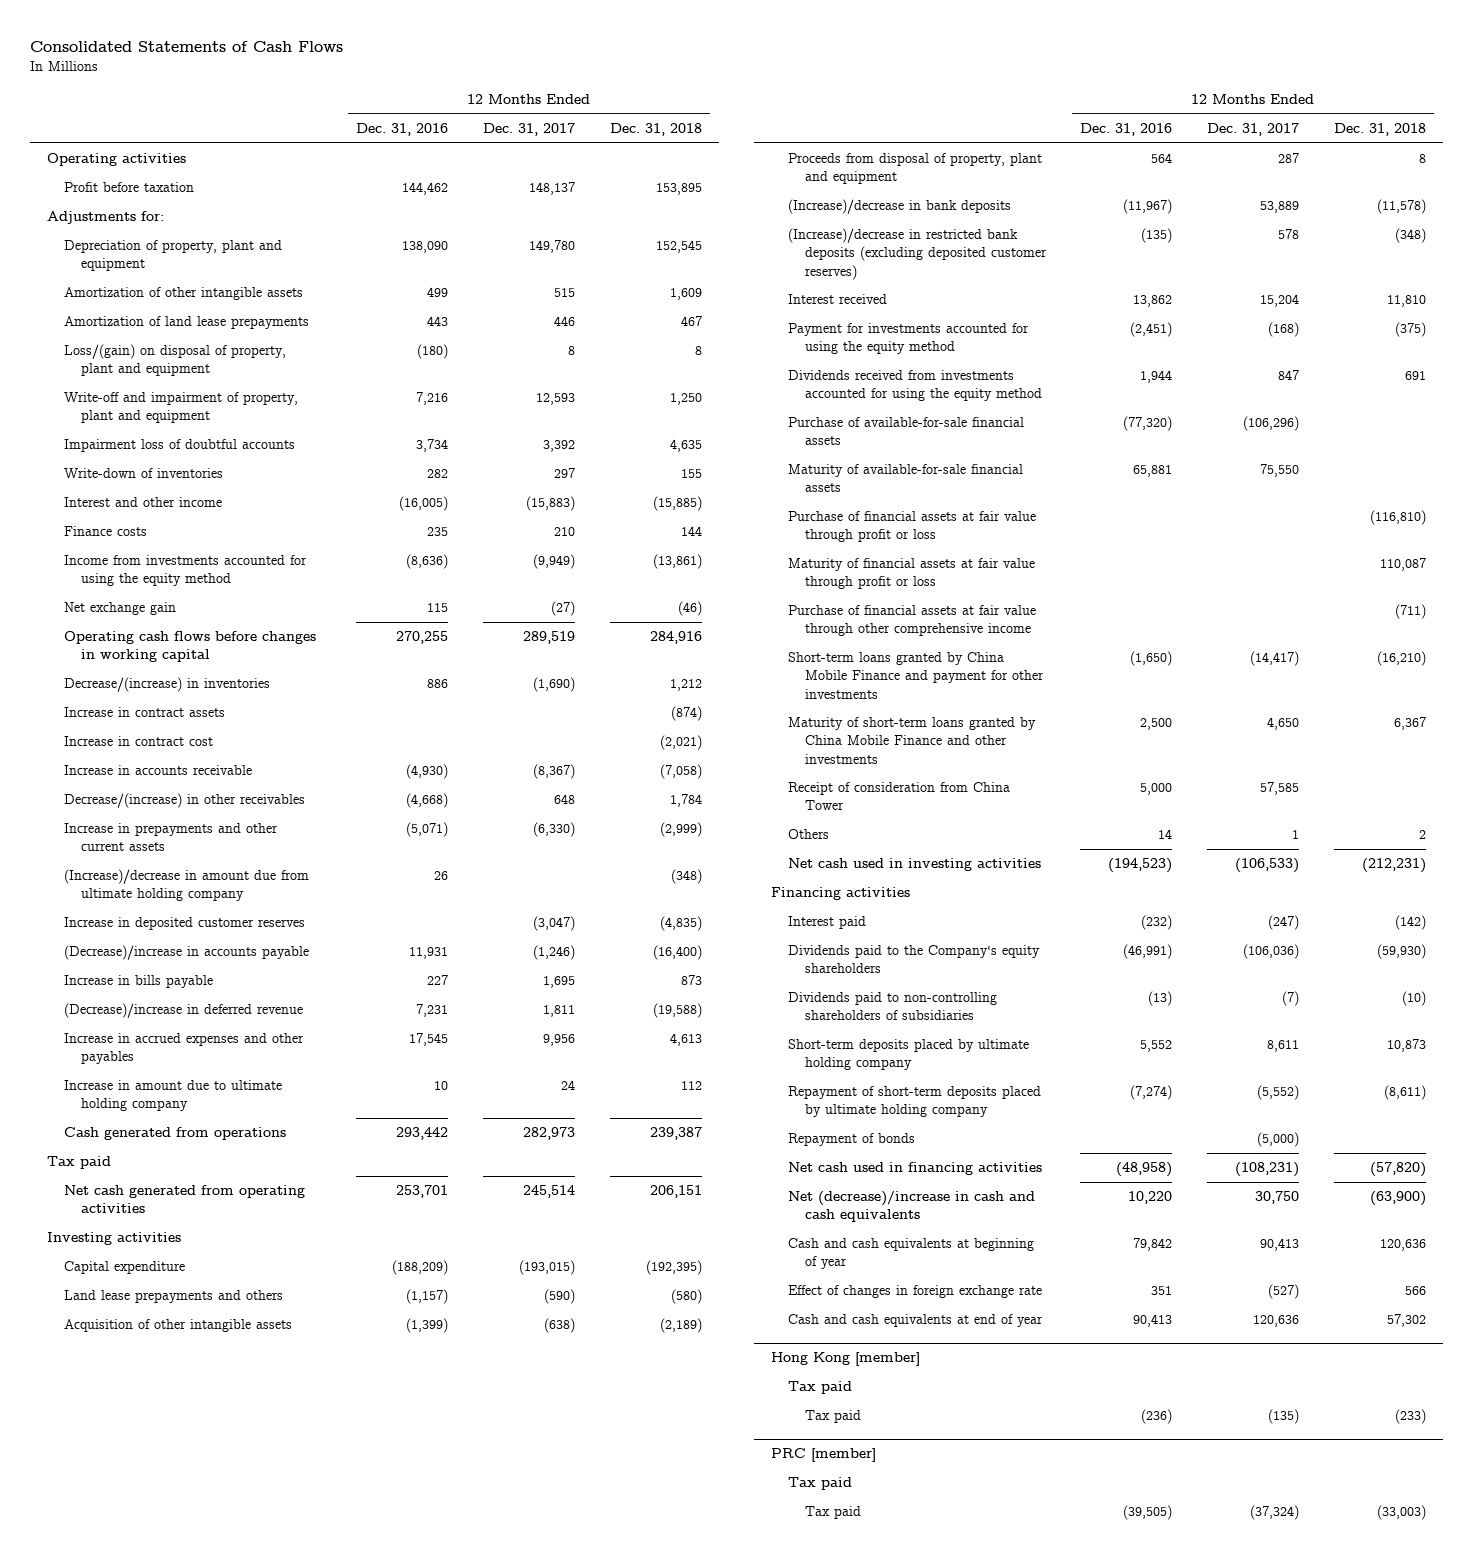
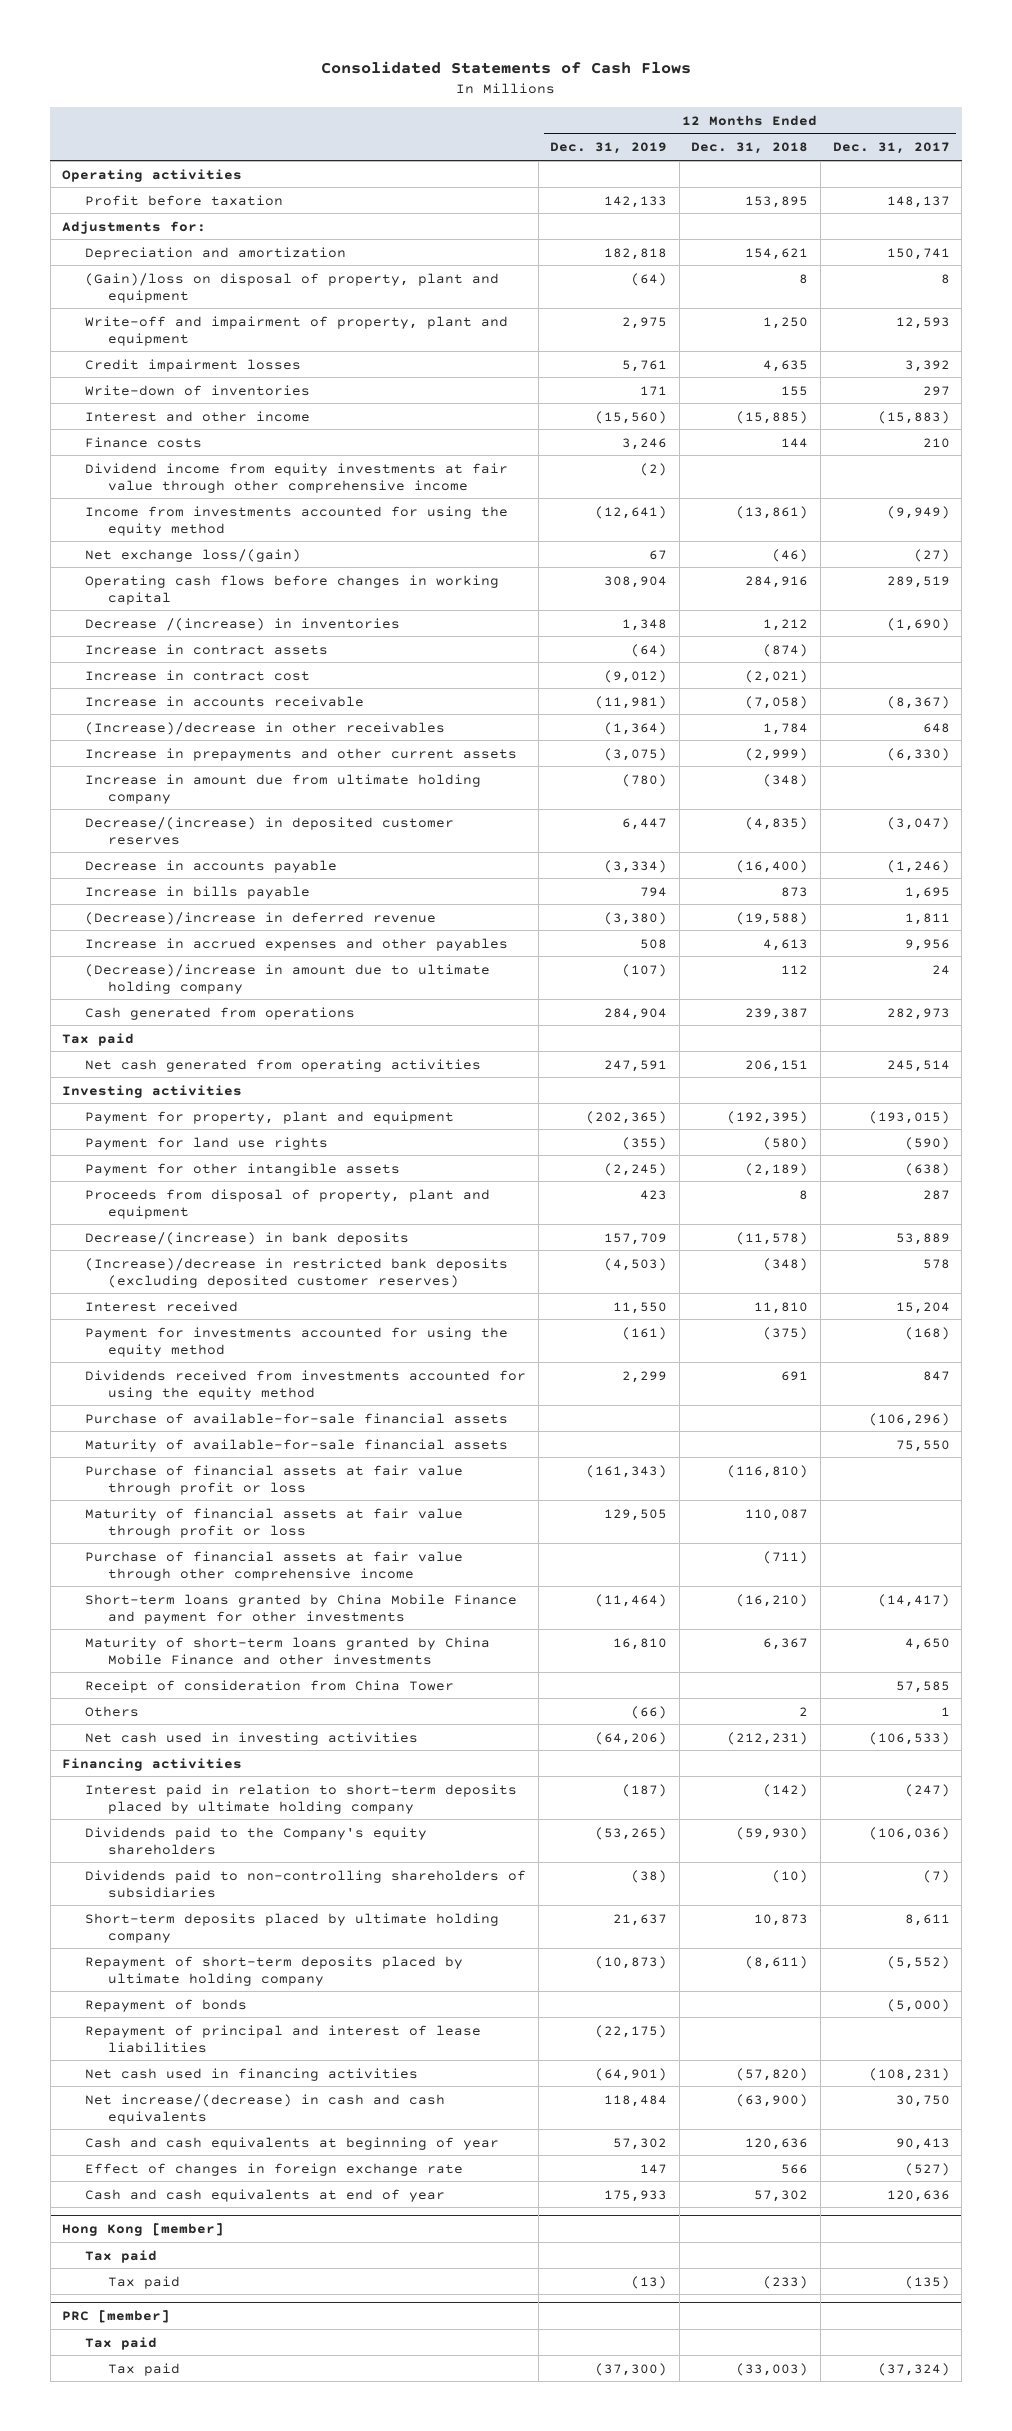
[356,123,449,137] Dec. 31, 2016 -> none
none -> [550,142,668,155] Dec. 31, 2019
[64,240,283,272] Depreciation of property, plant and equipment -> none
[64,287,304,301] Amortization of other intangible assets -> none
[64,316,310,330] Amortization of land lease prepayments -> none
none -> [84,246,346,260] Depreciation and amortization
[64,344,287,377] Loss/(gain) on disposal of property, plant and equipment -> [84,272,499,303] (Gain)/loss on disposal of property, plant and equipment
[64,439,296,453] Impairment loss of doubtful accounts -> [84,358,301,372] Credit impairment losses
none -> [84,462,508,493] Dividend income from equity investments at fair value through other comprehensive income
[64,602,177,616] Net exchange gain -> [84,548,301,562] Net exchange loss/(gain)
[64,677,271,693] Decrease/(increase) in inventories -> [84,617,400,631] Decrease /(increase) in inventories
[64,793,306,809] Decrease/(increase) in other receivables -> [84,721,445,735] (Increase)/decrease in other receivables
[64,869,310,902] (Increase)/decrease in amount due from ultimate holding company -> [84,773,481,804] Increase in amount due from ultimate holding company
[64,917,306,931] Increase in deposited customer reserves -> [84,816,454,845] Decrease/(increase) in deposited customer reserves
[64,945,310,961] (Decrease)/increase in accounts payable -> [84,859,337,873] Decrease in accounts payable
[64,1080,283,1112] Increase in amount due to ultimate holding company -> [84,963,490,994] (Decrease)/increase in amount due to ultimate holding company
[64,1261,186,1275] Capital expenditure -> [84,1110,454,1124] Payment for property, plant and equipment
[64,1290,284,1304] Land lease prepayments and others -> [84,1136,328,1150] Payment for land use rights
[64,1319,293,1333] Acquisition of other intangible assets -> [84,1162,400,1176] Payment for other intangible assets
[788,199,1012,215] (Increase)/decrease in bank deposits -> [84,1231,409,1245] Decrease/(increase) in bank deposits
[788,916,867,930] Interest paid -> [84,1783,517,1814] Interest paid in relation to short-term deposits placed by ultimate holding company
none -> [84,2024,481,2053] Repayment of principal and interest of lease liabilities
[788,1191,1036,1223] Net (decrease)/increase in cash and cash equivalents -> [84,2093,445,2124] Net increase/(decrease) in cash and cash equivalents

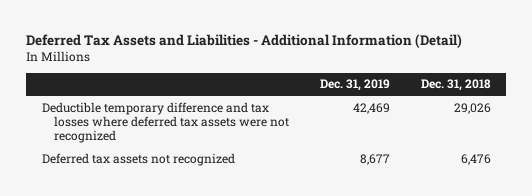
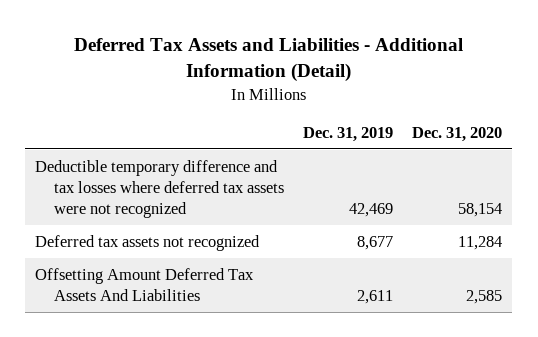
[420,79,491,92] Dec. 31, 2018 -> none
none -> [412,126,503,142] Dec. 31, 2020
none -> [35,267,255,301] Offsetting Amount Deferred Tax Assets And Liabilities

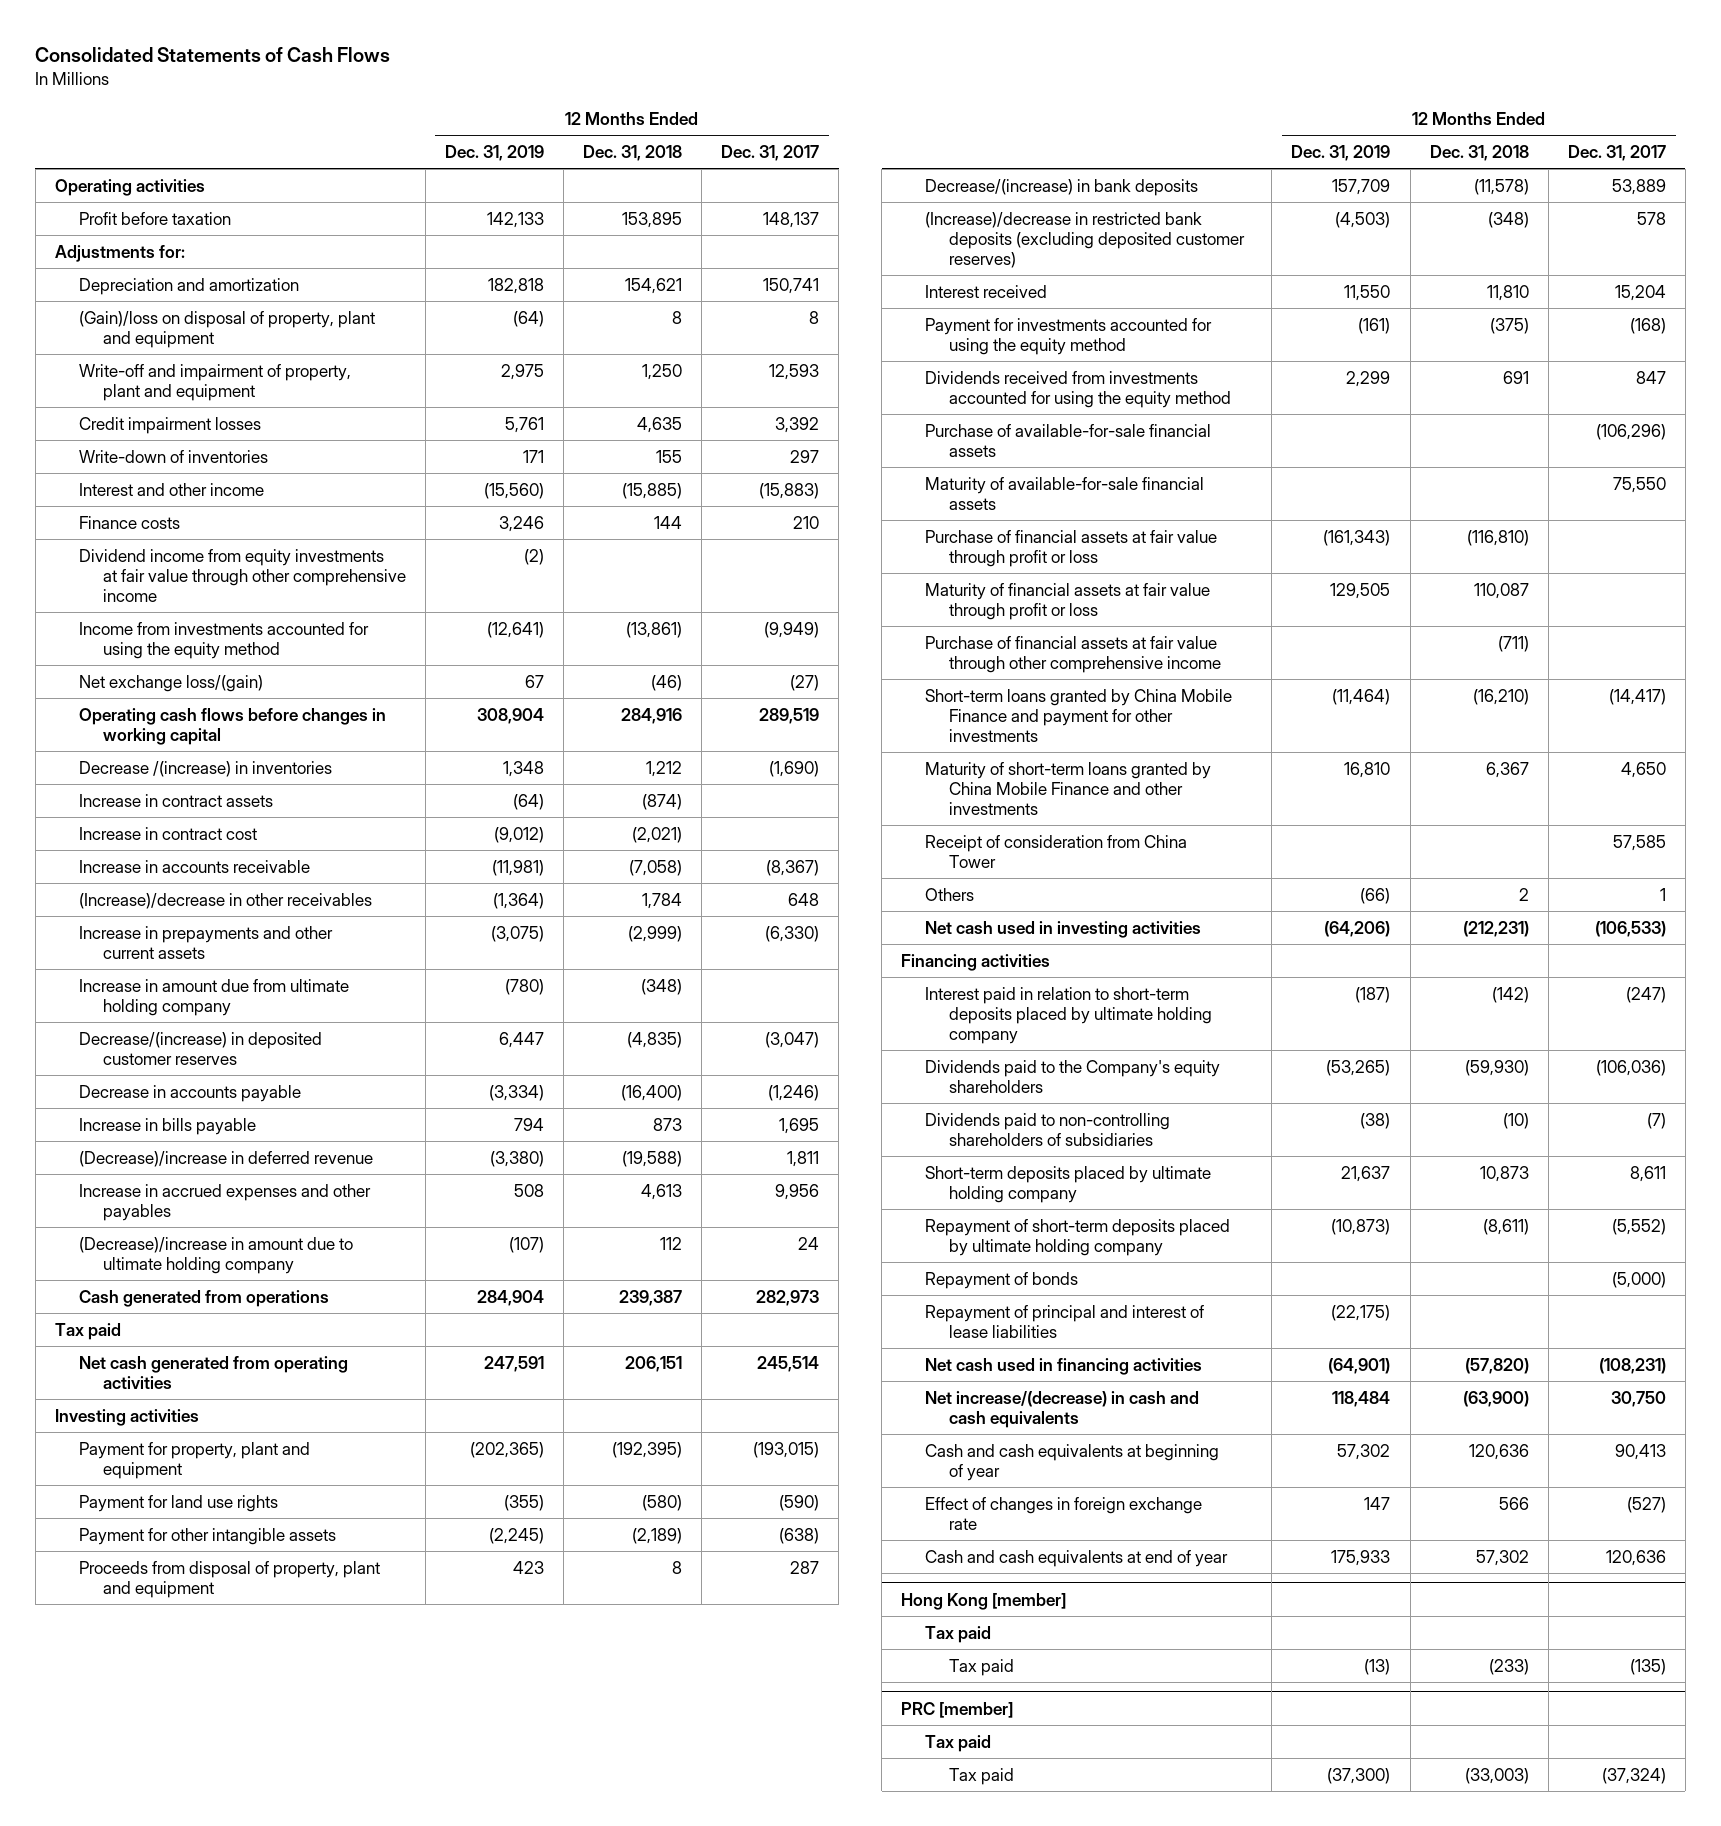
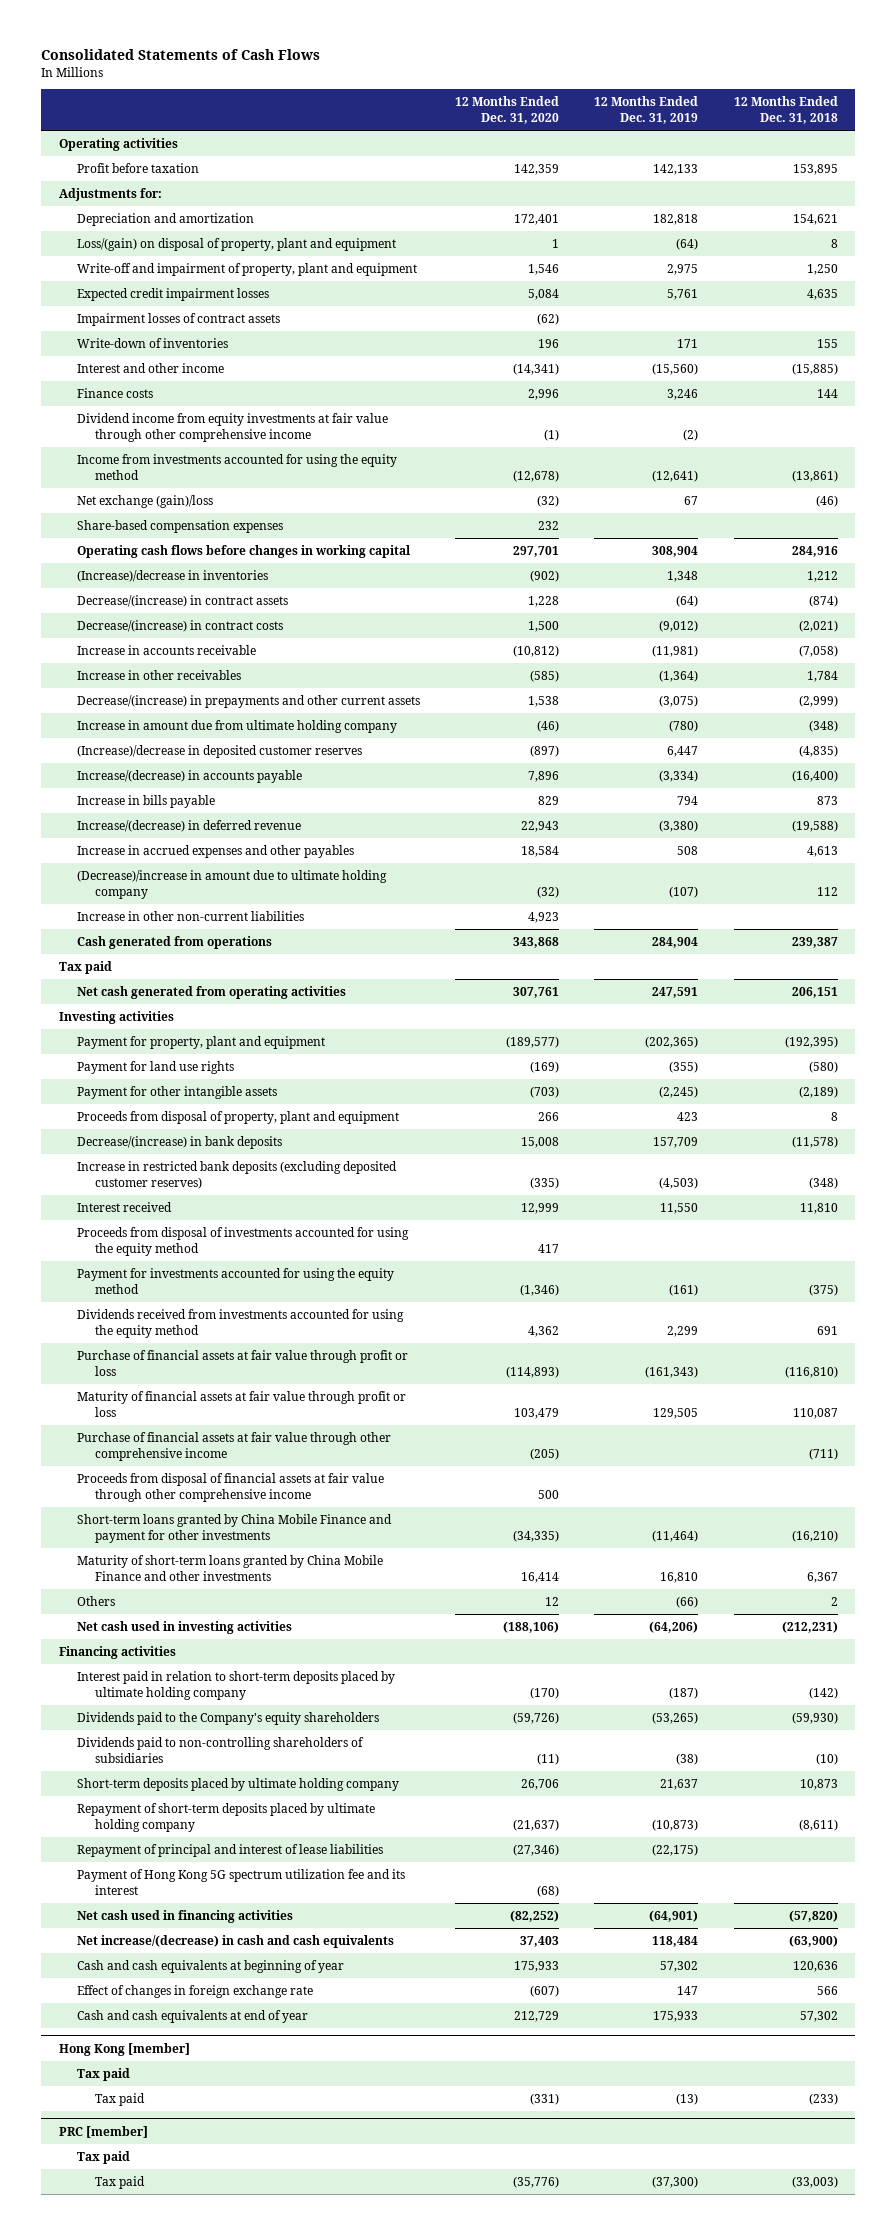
[721,144,820,161] Dec. 31, 2017 -> none
none -> [455,95,560,124] 12 Months Ended Dec. 31, 2020
[78,310,375,348] (Gain)/loss on disposal of property, plant and equipment -> [76,238,396,252] Loss/(gain) on disposal of property, plant and equipment
[78,416,261,434] Credit impairment losses -> [76,288,269,302] Expected credit impairment losses
none -> [76,313,280,327] Impairment losses of contract assets
[78,674,263,692] Net exchange loss/(gain) -> [76,495,213,509] Net exchange (gain)/loss
none -> [76,520,283,534] Share-based compensation expenses
[78,760,332,777] Decrease /(increase) in inventories -> [76,570,268,583] (Increase)/decrease in inventories
[78,793,273,807] Increase in contract assets -> [76,595,288,608] Decrease/(increase) in contract assets
[78,826,257,840] Increase in contract cost -> [76,620,283,633] Decrease/(increase) in contract costs
[78,892,372,909] (Increase)/decrease in other receivables -> [76,670,241,681] Increase in other receivables
[78,925,333,959] Increase in prepayments and other current assets -> [76,695,420,709] Decrease/(increase) in prepayments and other current assets
[78,1031,322,1065] Decrease/(increase) in deposited customer reserves -> [76,745,362,759] (Increase)/decrease in deposited customer reserves
[78,1084,301,1102] Decrease in accounts payable -> [76,770,302,784] Increase/(decrease) in accounts payable
[78,1150,373,1167] (Decrease)/increase in deferred revenue -> [76,820,301,833] Increase/(decrease) in deferred revenue
none -> [76,911,304,922] Increase in other non-current liabilities
[925,211,1246,268] (Increase)/decrease in restricted bank deposits (excluding deposited customer reserves) -> [76,1161,397,1190] Increase in restricted bank deposits (excluding deposited customer reserves)
none -> [76,1227,409,1257] Proceeds from disposal of investments accounted for using the equity method
[925,423,1212,457] Purchase of available-for-sale financial assets -> none
[925,476,1205,510] Maturity of available-for-sale financial assets -> none
none -> [76,1473,384,1503] Proceeds from disposal of financial assets at fair value through other comprehensive income
[925,834,1188,868] Receipt of consideration from China Tower -> none
[925,1271,1079,1289] Repayment of bonds -> none
none -> [76,1869,405,1896] Payment of Hong Kong 5G spectrum utilization fee and its interest

